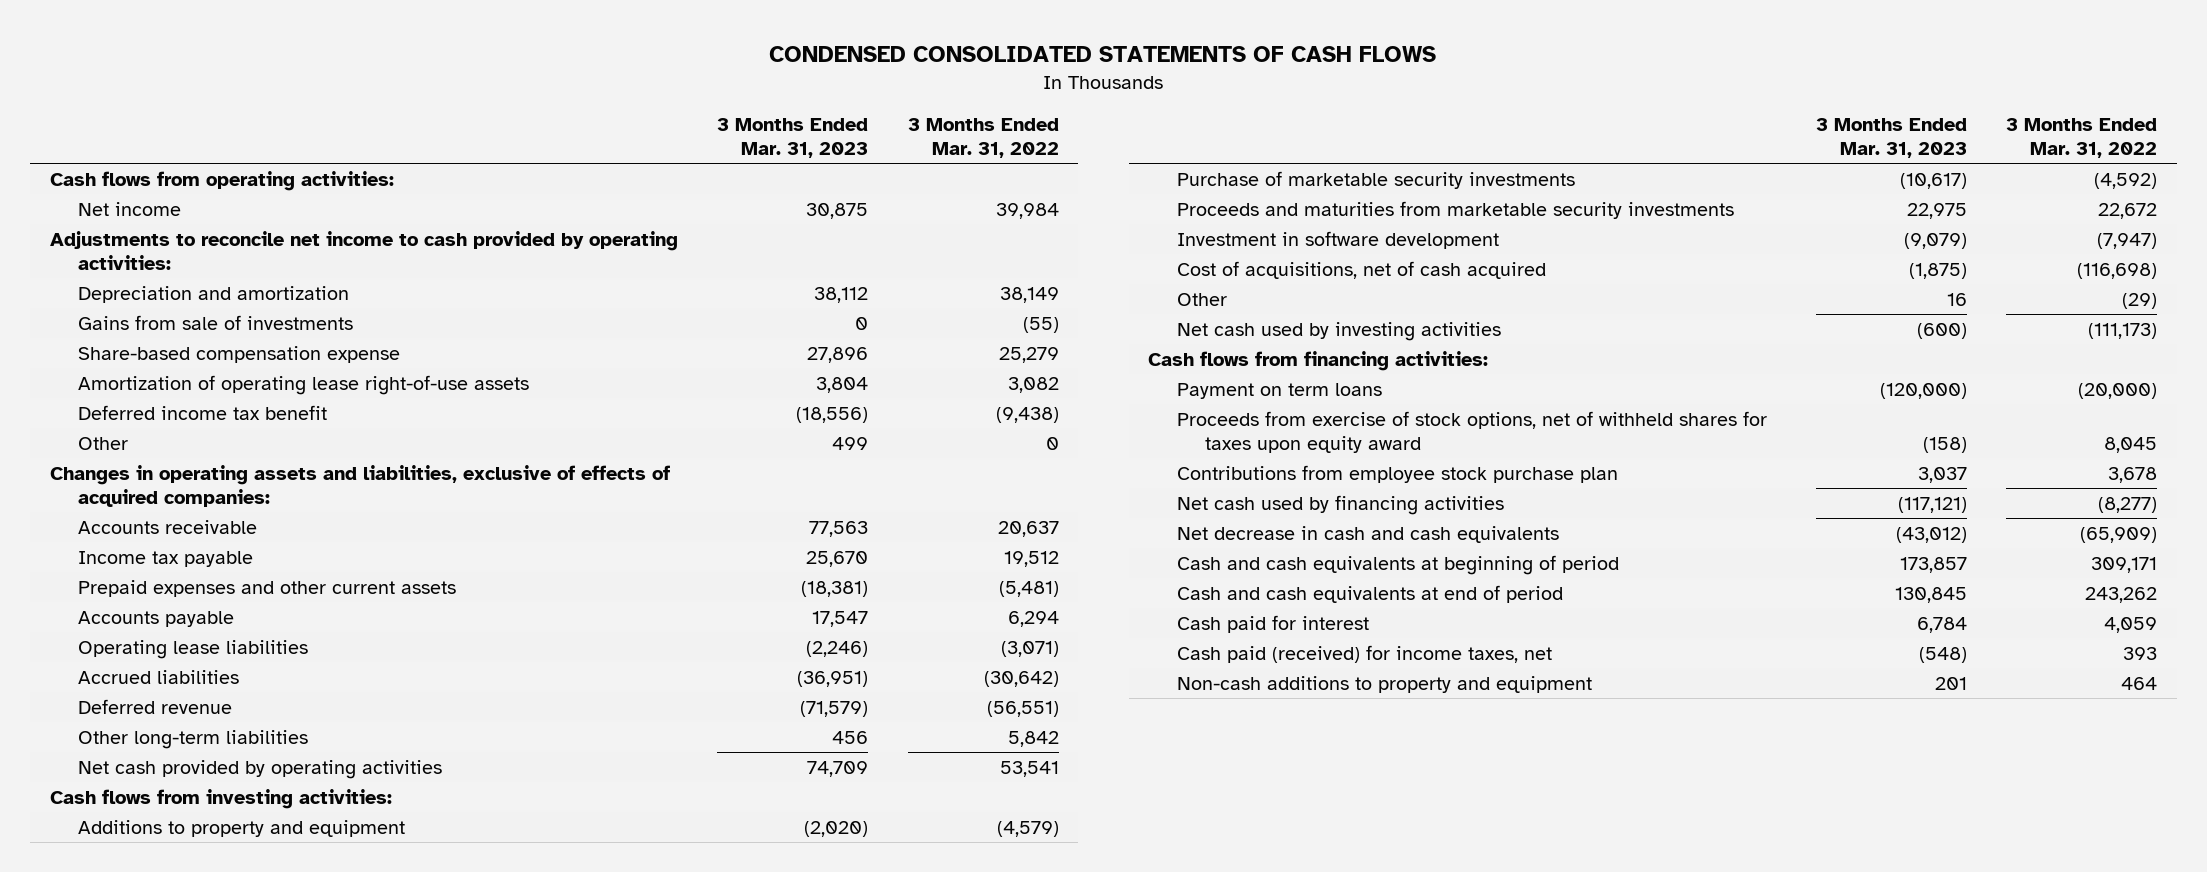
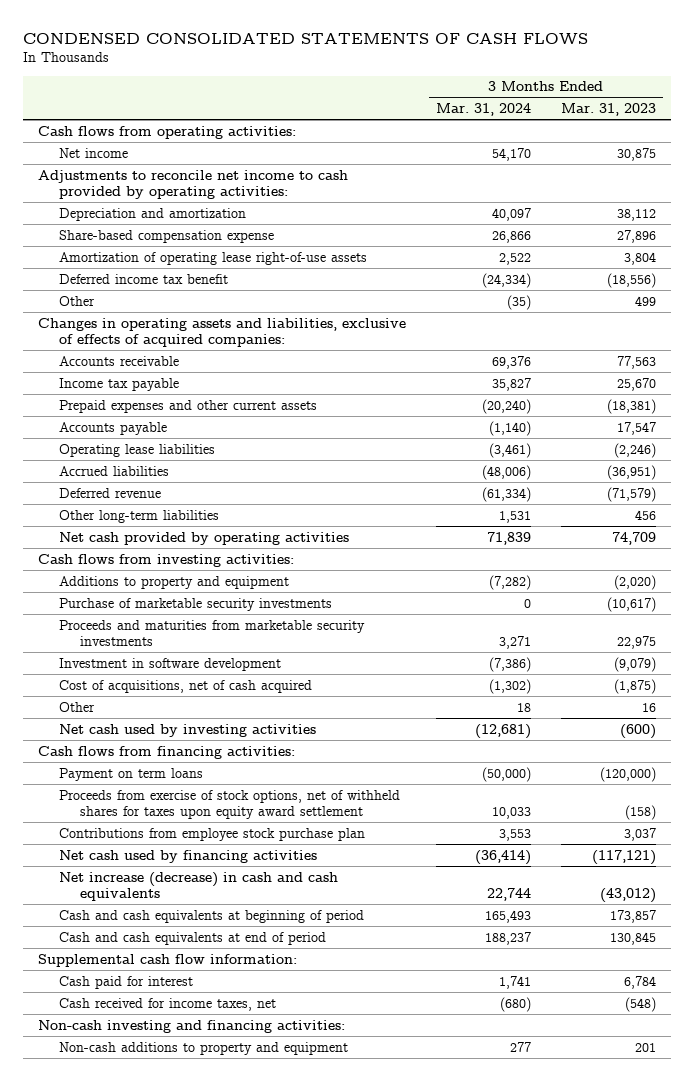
[907,117,1059,159] 3 Months Ended Mar. 31, 2022 -> none
none -> [436,103,532,117] Mar. 31, 2024
[78,314,354,330] Gains from sale of investments -> none
[1176,410,1767,454] Proceeds from exercise of stock options, net of withheld shares for taxes upon equity award -> [59,789,401,819] Proceeds from exercise of stock options, net of withheld shares for taxes upon equity award settlement
[1176,525,1559,543] Net decrease in cash and cash equivalents -> [59,871,339,901] Net increase (decrease) in cash and cash equivalents
none -> [38,953,298,967] Supplemental cash flow information:
[1176,644,1552,663] Cash paid (received) for income taxes, net -> [59,997,277,1011] Cash received for income taxes, net
none -> [38,1019,346,1033] Non-cash investing and financing activities:

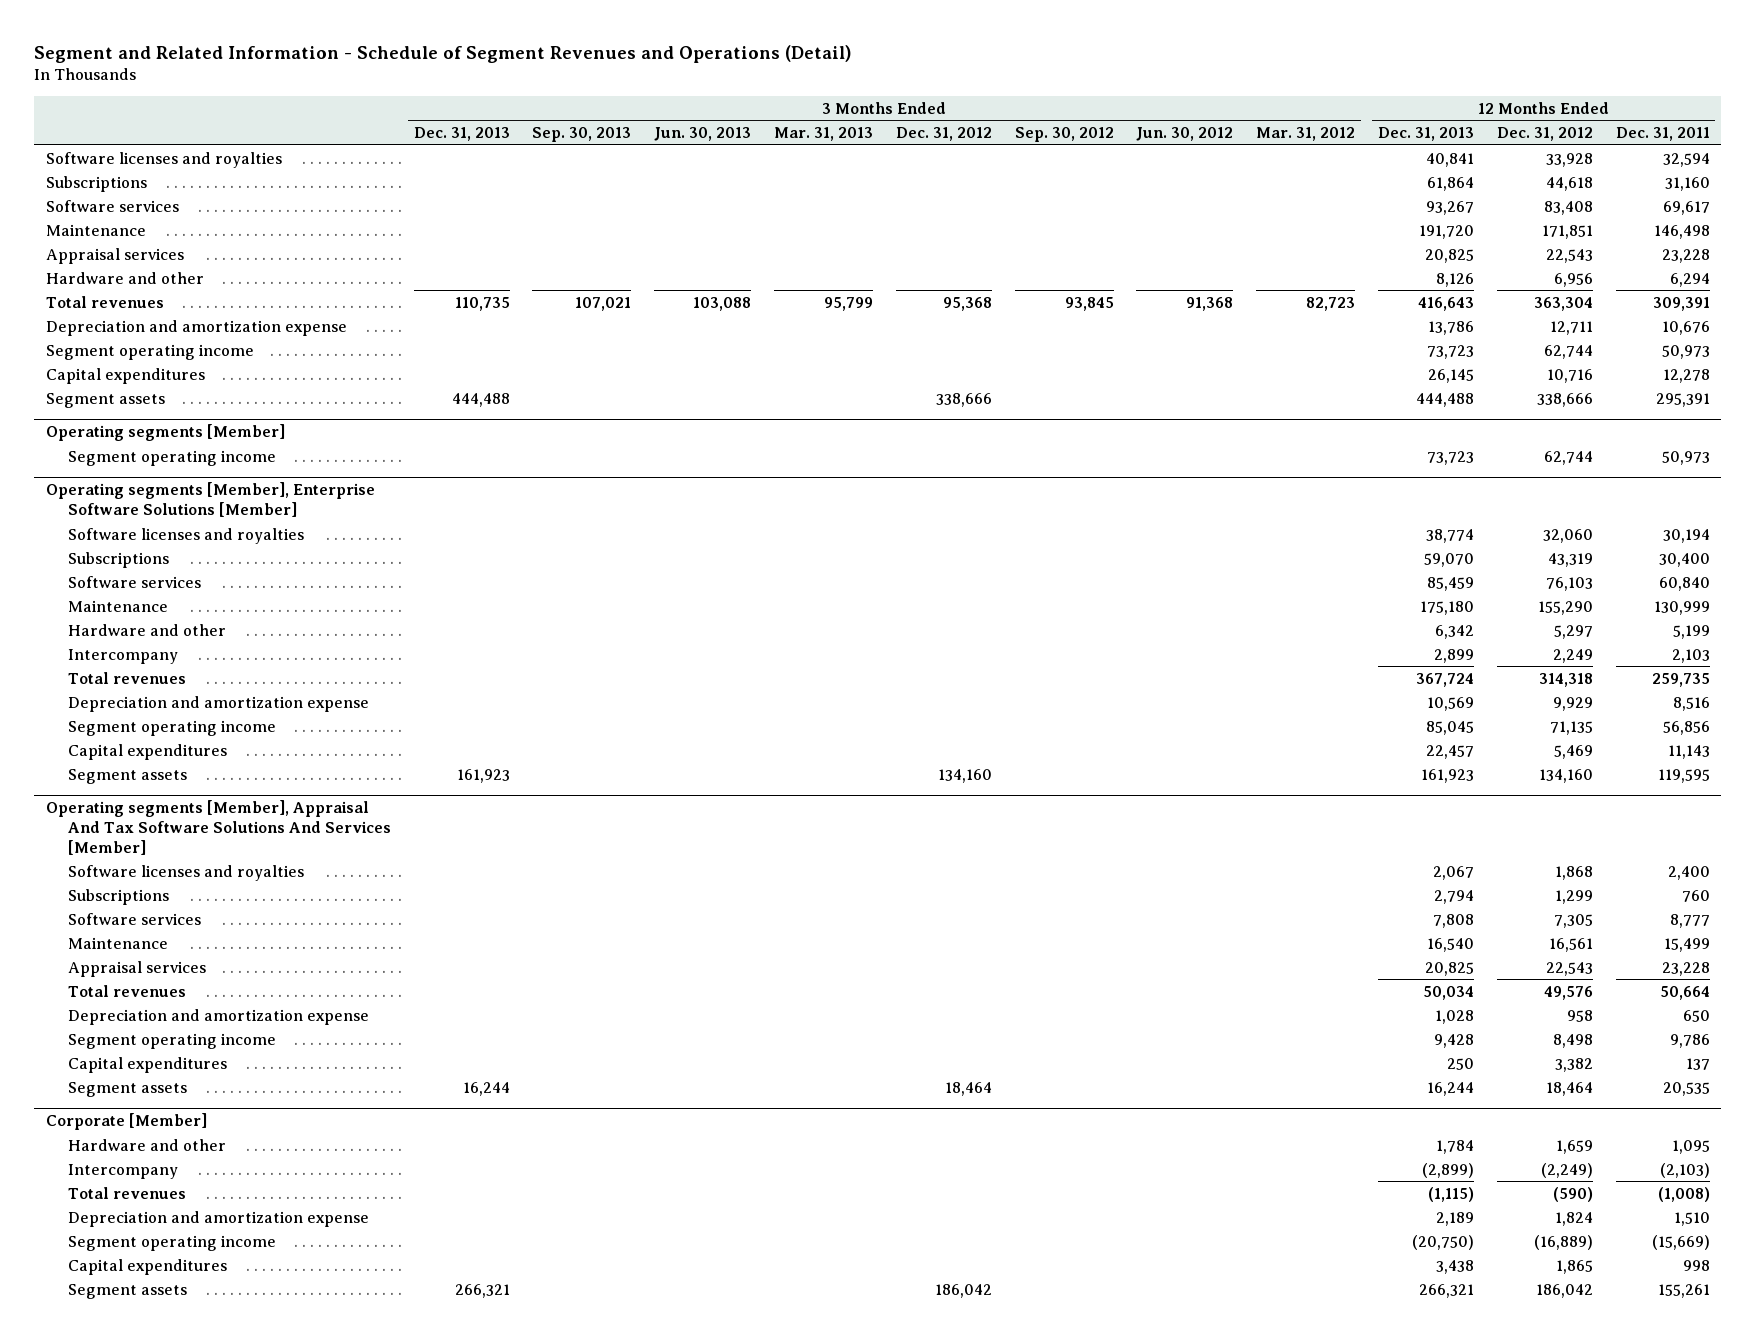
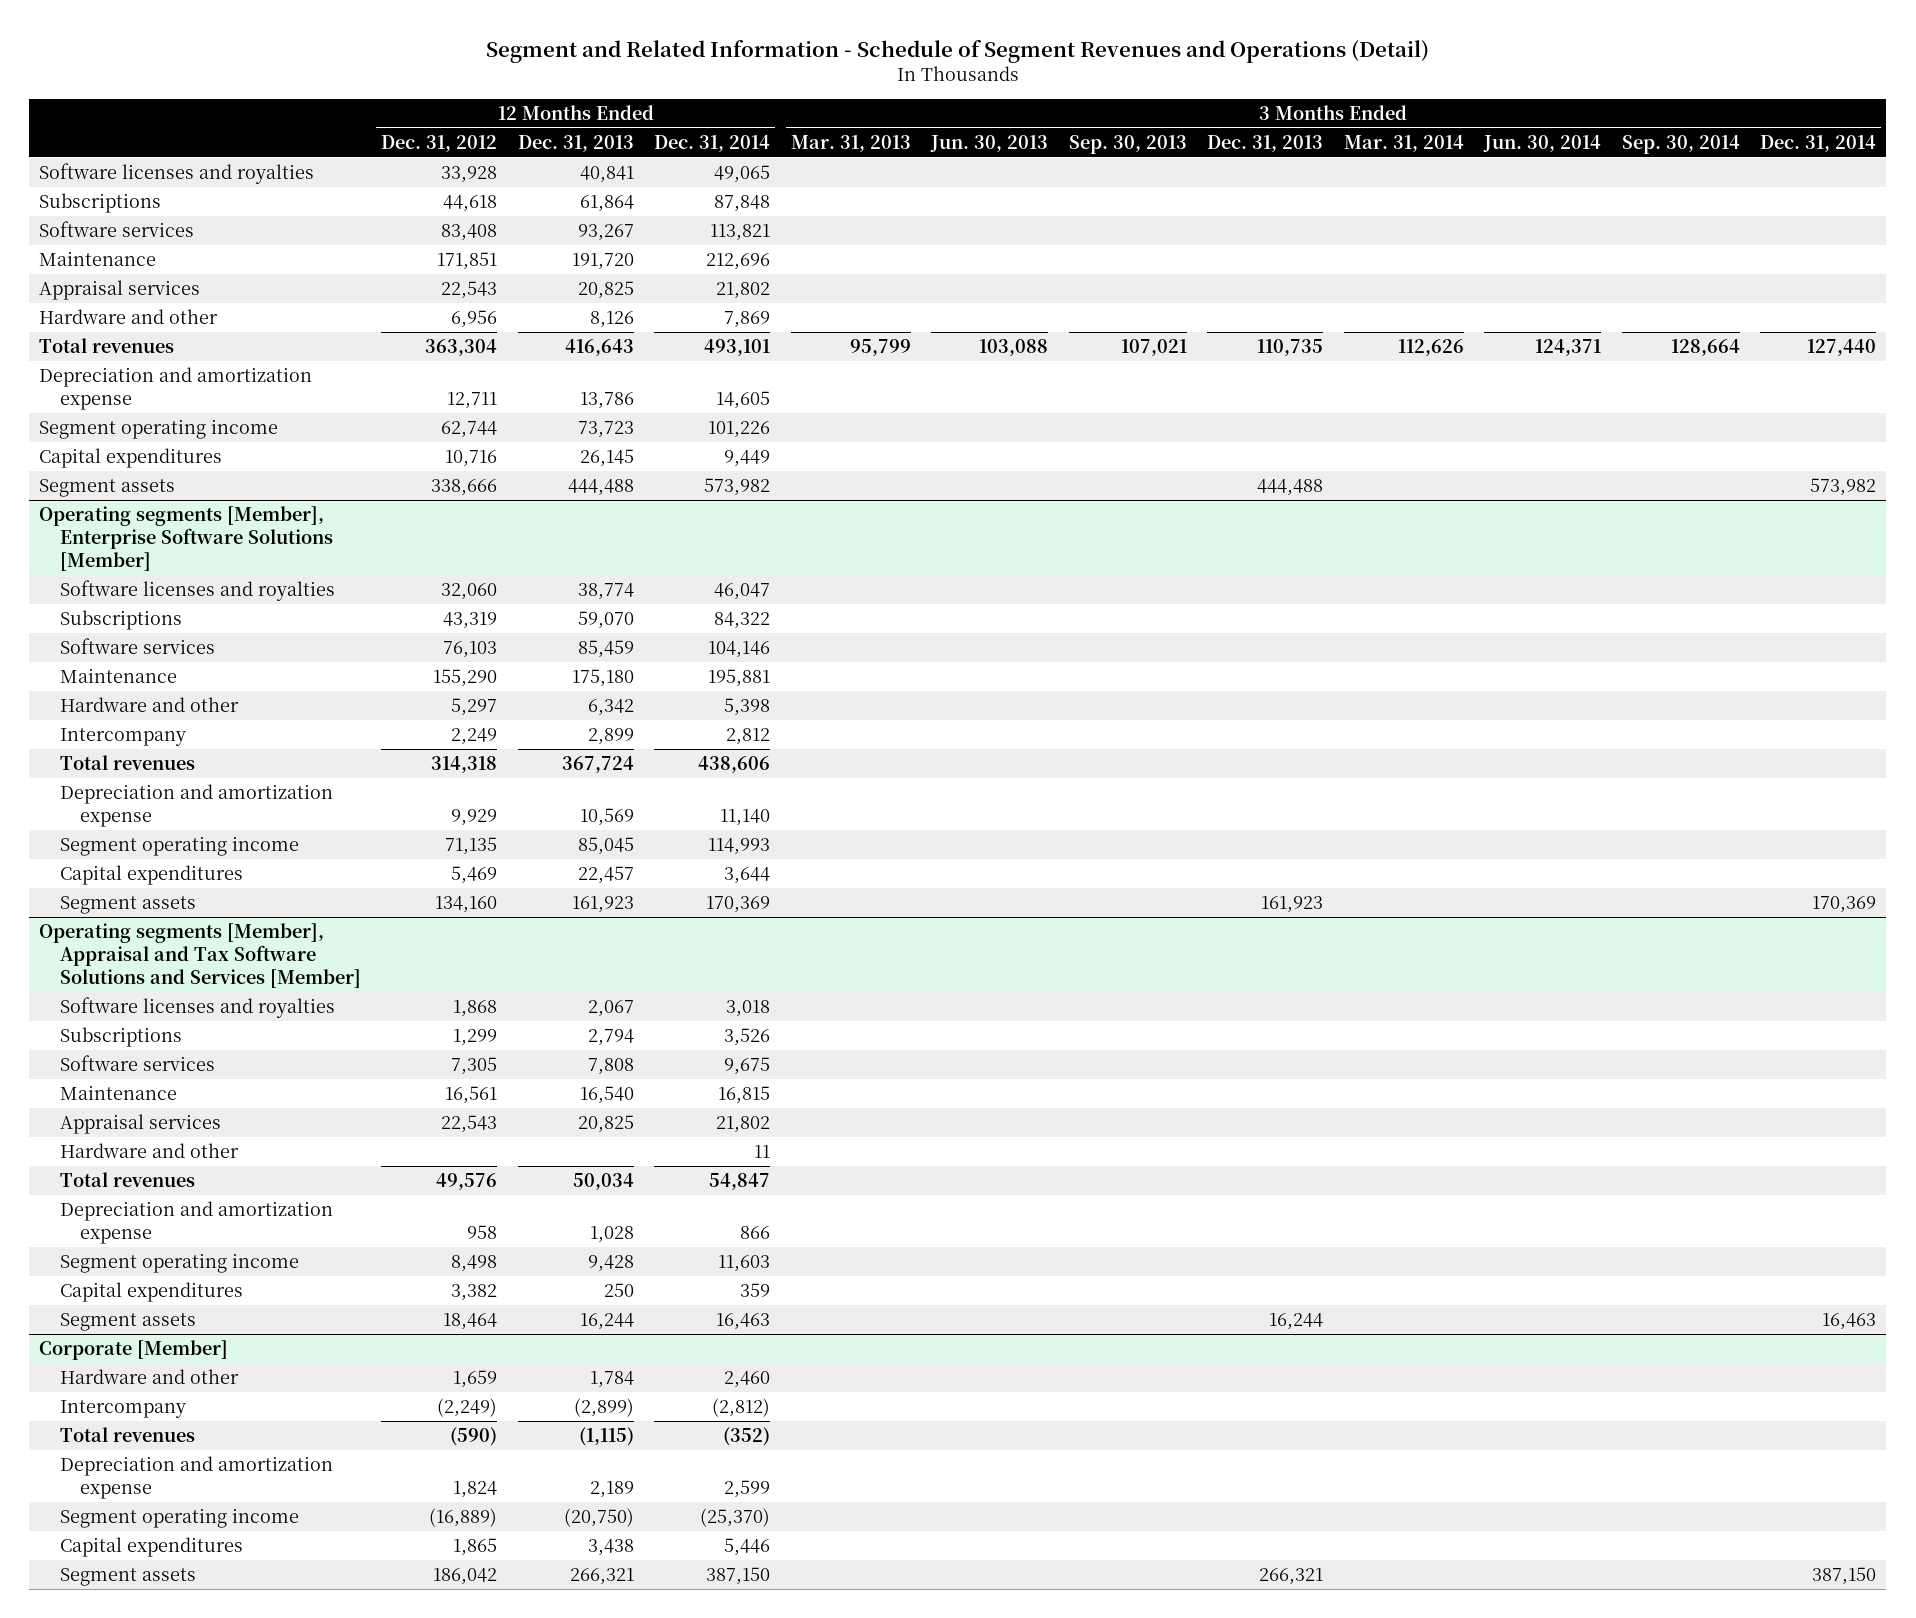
[895,126,992,141] Dec. 31, 2012 -> none
[1014,126,1114,142] Sep. 30, 2012 -> none
[1136,126,1234,141] Jun. 30, 2012 -> none
[1256,126,1356,141] Mar. 31, 2012 -> none
[1615,126,1710,141] Dec. 31, 2011 -> none
none -> [654,134,771,152] Dec. 31, 2014
none -> [1343,134,1464,152] Mar. 31, 2014
none -> [1483,134,1602,152] Jun. 30, 2014
none -> [1621,134,1740,154] Sep. 30, 2014
none -> [1760,134,1877,152] Dec. 31, 2014
[45,424,285,442] Operating segments [Member] -> none
[67,449,276,466] Segment operating income -> none
[45,800,391,855] Operating segments [Member], Appraisal And Tax Software Solutions And Services [Member] -> [39,923,361,988] Operating segments [Member], Appraisal and Tax Software Solutions and Services [Member]
none -> [59,1143,239,1159] Hardware and other

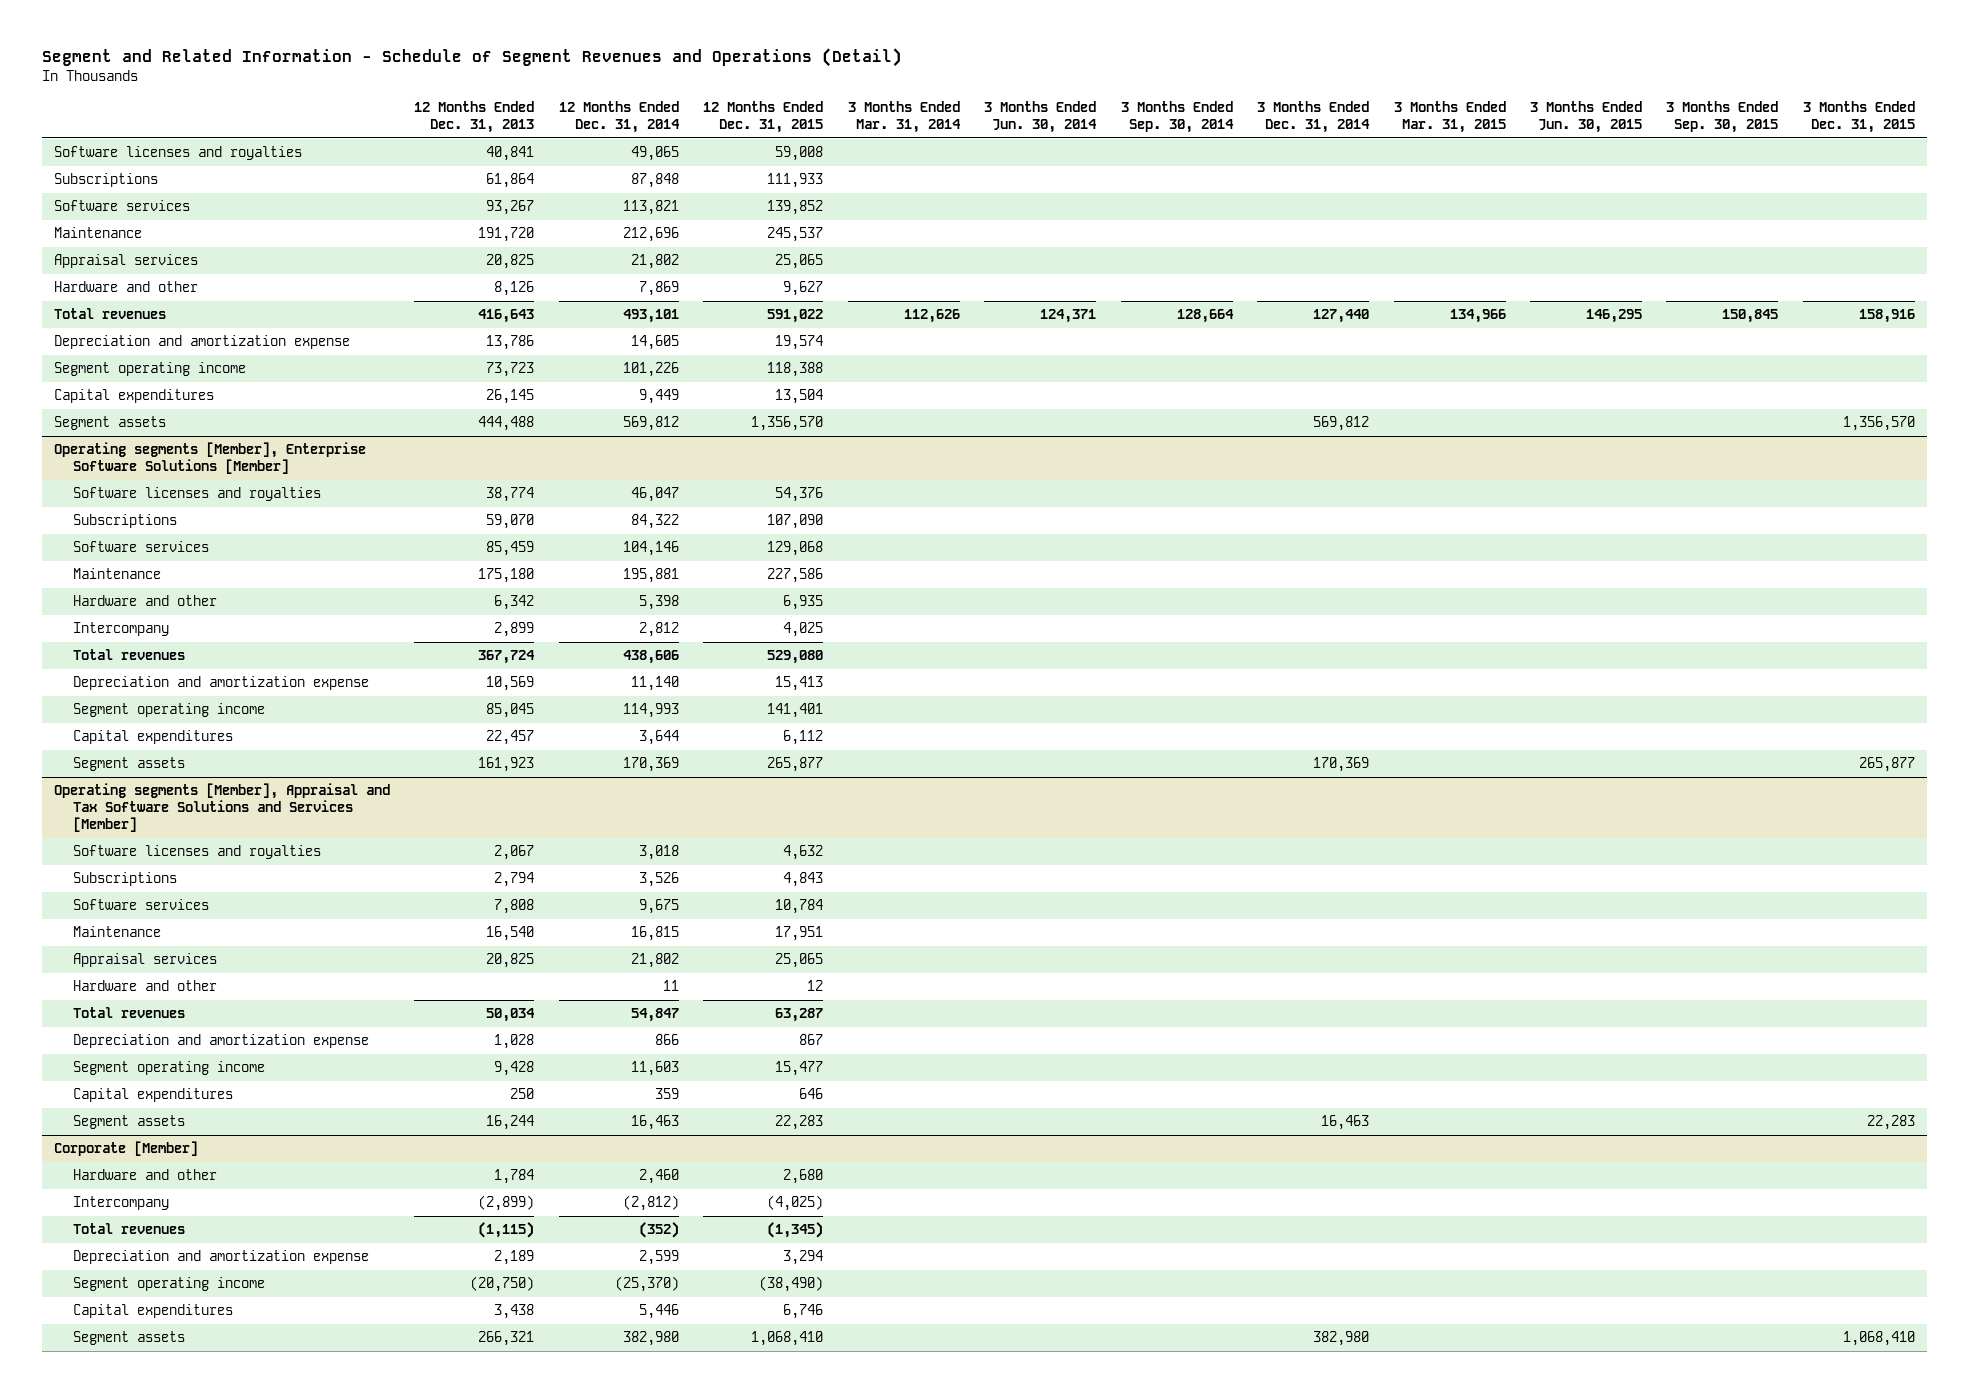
[381,134,498,152] Dec. 31, 2012 -> none
[790,134,911,152] Mar. 31, 2013 -> none
[930,134,1049,152] Jun. 30, 2013 -> none
[1068,134,1187,154] Sep. 30, 2013 -> none
[1207,134,1324,152] Dec. 31, 2013 -> none
none -> [703,101,824,134] 12 Months Ended Dec. 31, 2015
none -> [1393,101,1506,134] 3 Months Ended Mar. 31, 2015
none -> [1530,101,1643,134] 3 Months Ended Jun. 30, 2015
none -> [1666,101,1779,134] 3 Months Ended Sep. 30, 2015
none -> [1802,101,1915,134] 3 Months Ended Dec. 31, 2015
[704,478,771,497] 573,982 -> [622,416,679,432] 569,812
[1810,478,1877,497] 573,982 -> [1313,416,1370,432] 569,812
[706,1567,771,1586] 387,150 -> [622,1331,679,1347] 382,980
[1812,1567,1877,1586] 387,150 -> [1313,1331,1370,1347] 382,980

